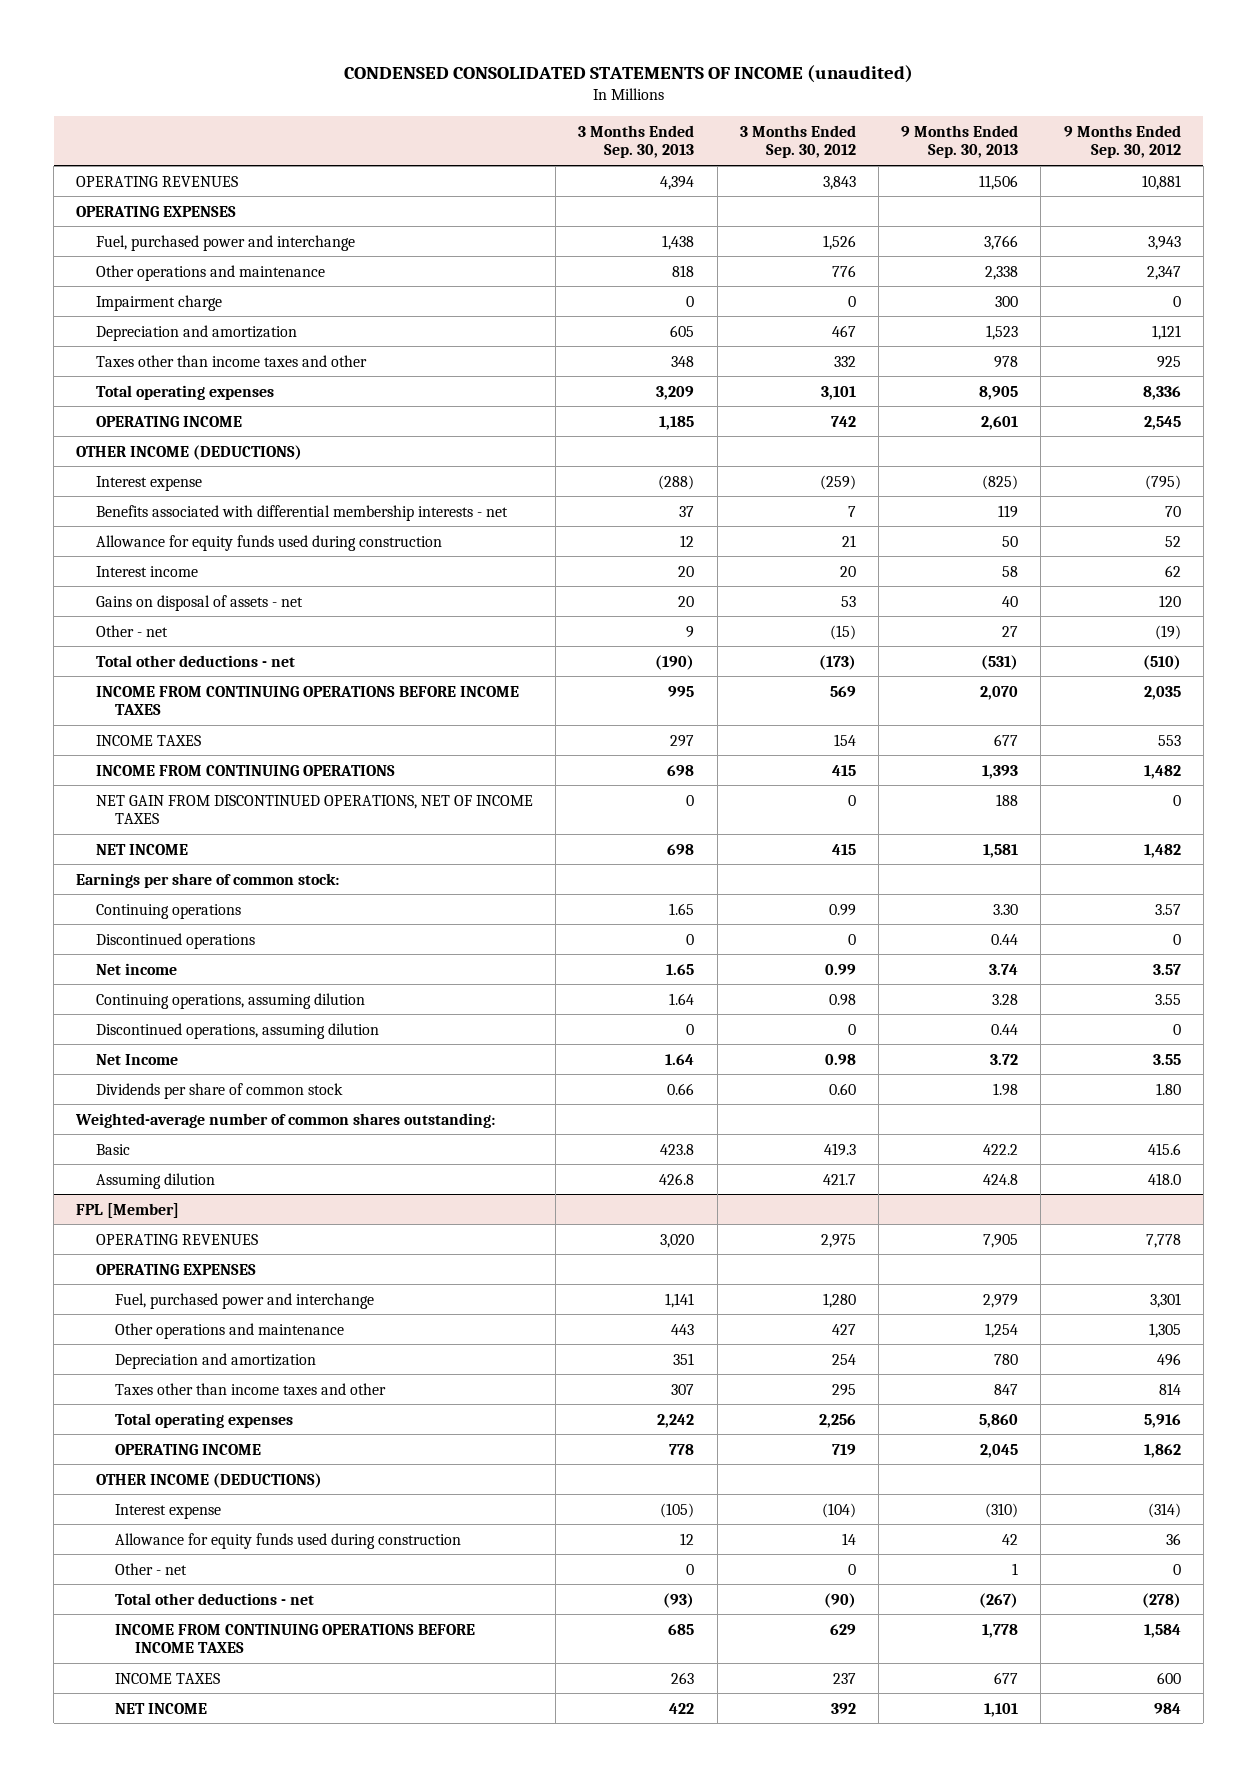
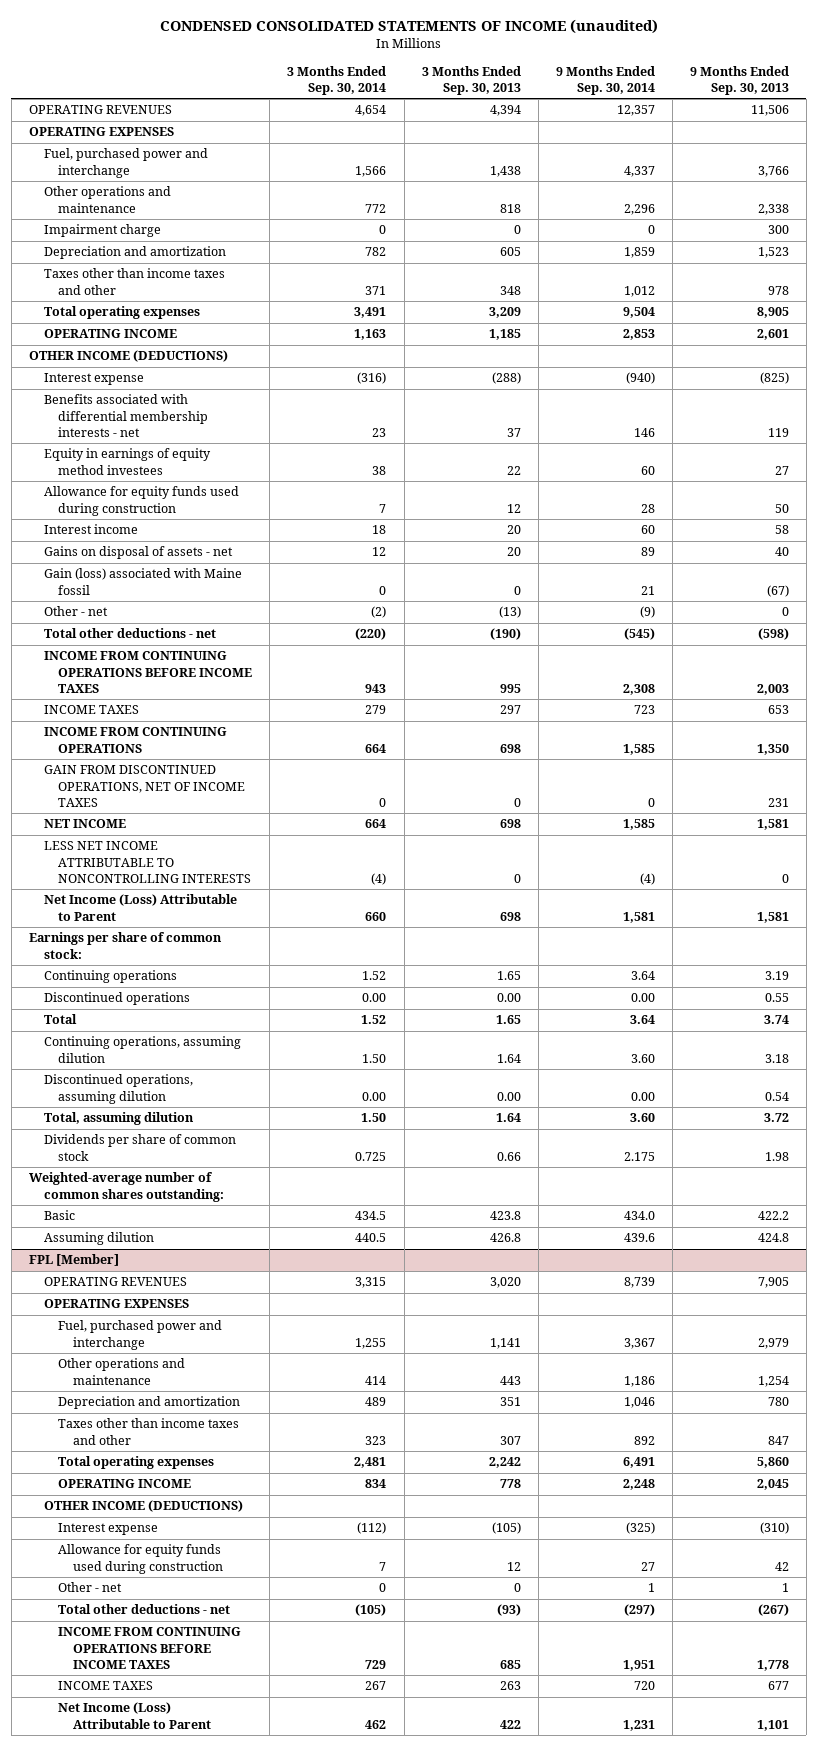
[739,124,856,159] 3 Months Ended Sep. 30, 2012 -> none
[1063,124,1181,159] 9 Months Ended Sep. 30, 2012 -> none
none -> [287,65,387,96] 3 Months Ended Sep. 30, 2014
none -> [555,65,655,96] 9 Months Ended Sep. 30, 2014
none -> [43,448,211,475] Equity in earnings of equity method investees
none -> [43,568,242,595] Gain (loss) associated with Maine fossil
[686,625,695,638] 9 -> [498,606,521,619] (13)
[1002,625,1019,637] 27 -> [781,607,789,617] 0
[981,654,1019,670] (531) -> [757,628,789,641] (598)
[980,685,1019,700] 2,070 -> [756,683,789,695] 2,003
[994,733,1019,746] 677 -> [767,705,789,715] 653
[982,764,1019,779] 1,393 -> [756,743,789,755] 1,350
[95,794,533,825] NET GAIN FROM DISCONTINUED OPERATIONS, NET OF INCOME TAXES -> [43,765,246,807] GAIN FROM DISCONTINUED OPERATIONS, NET OF INCOME TAXES
[996,793,1019,806] 188 -> [767,797,789,807] 231
none -> [43,841,252,883] LESS NET INCOME ATTRIBUTABLE TO NONCONTROLLING INTERESTS
none -> [43,894,237,921] Net Income (Loss) Attributable to Parent
[993,903,1019,915] 3.30 -> [764,971,789,981] 3.19
[686,933,695,945] 0 -> [496,993,521,1003] 0.00
[991,933,1019,945] 0.44 -> [764,993,789,1003] 0.55
[95,962,177,975] Net income -> [43,1014,77,1025] Total
[992,993,1019,1005] 3.28 -> [764,1053,789,1063] 3.18
[686,1023,695,1035] 0 -> [496,1091,521,1101] 0.00
[991,1023,1019,1035] 0.44 -> [764,1091,789,1101] 0.54
[95,1053,178,1065] Net Income -> [43,1112,194,1126] Total, assuming dilution
[115,1702,208,1714] NET INCOME -> [58,1702,212,1729] Net Income (Loss) Attributable to Parent

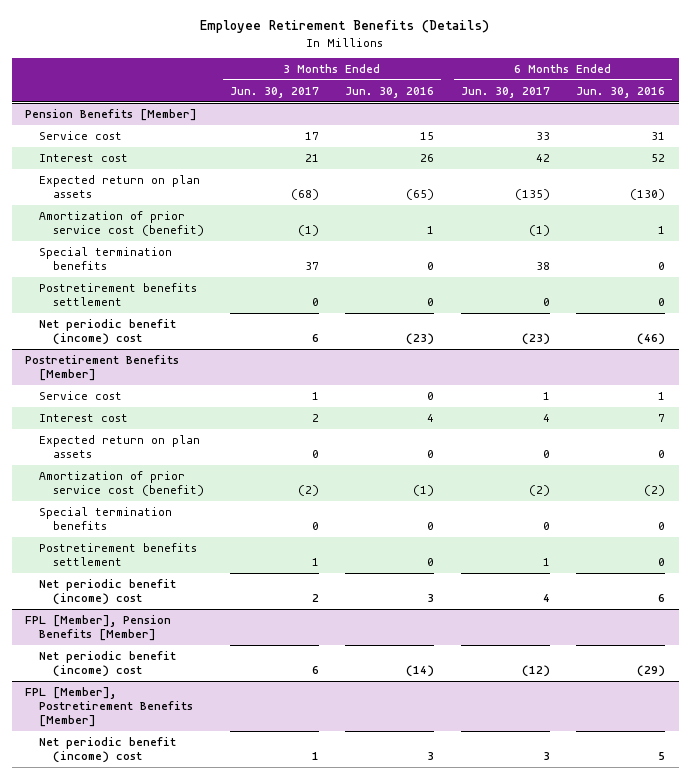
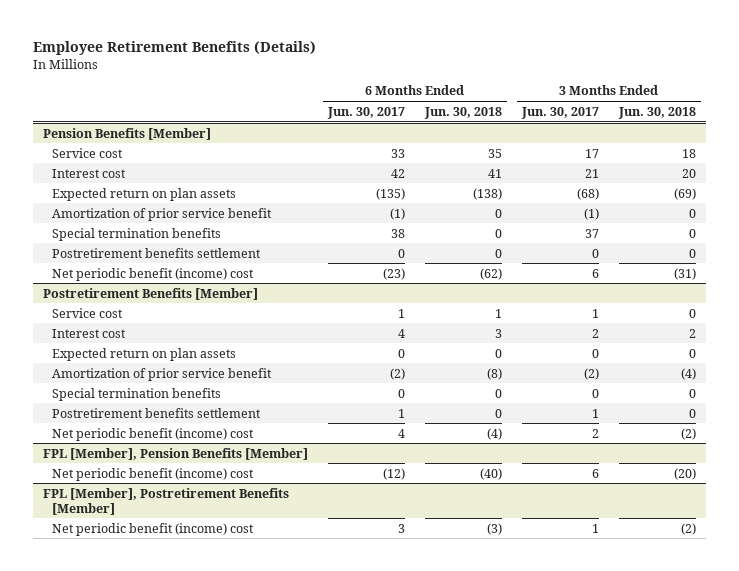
[345,86,435,98] Jun. 30, 2016 -> none
[576,86,666,98] Jun. 30, 2016 -> none
none -> [424,106,503,119] Jun. 30, 2018
none -> [617,106,696,119] Jun. 30, 2018
[38,210,204,236] Amortization of prior service cost (benefit) -> [52,207,273,221] Amortization of prior service benefit
[38,470,204,496] Amortization of prior service cost (benefit) -> [52,367,273,381] Amortization of prior service benefit

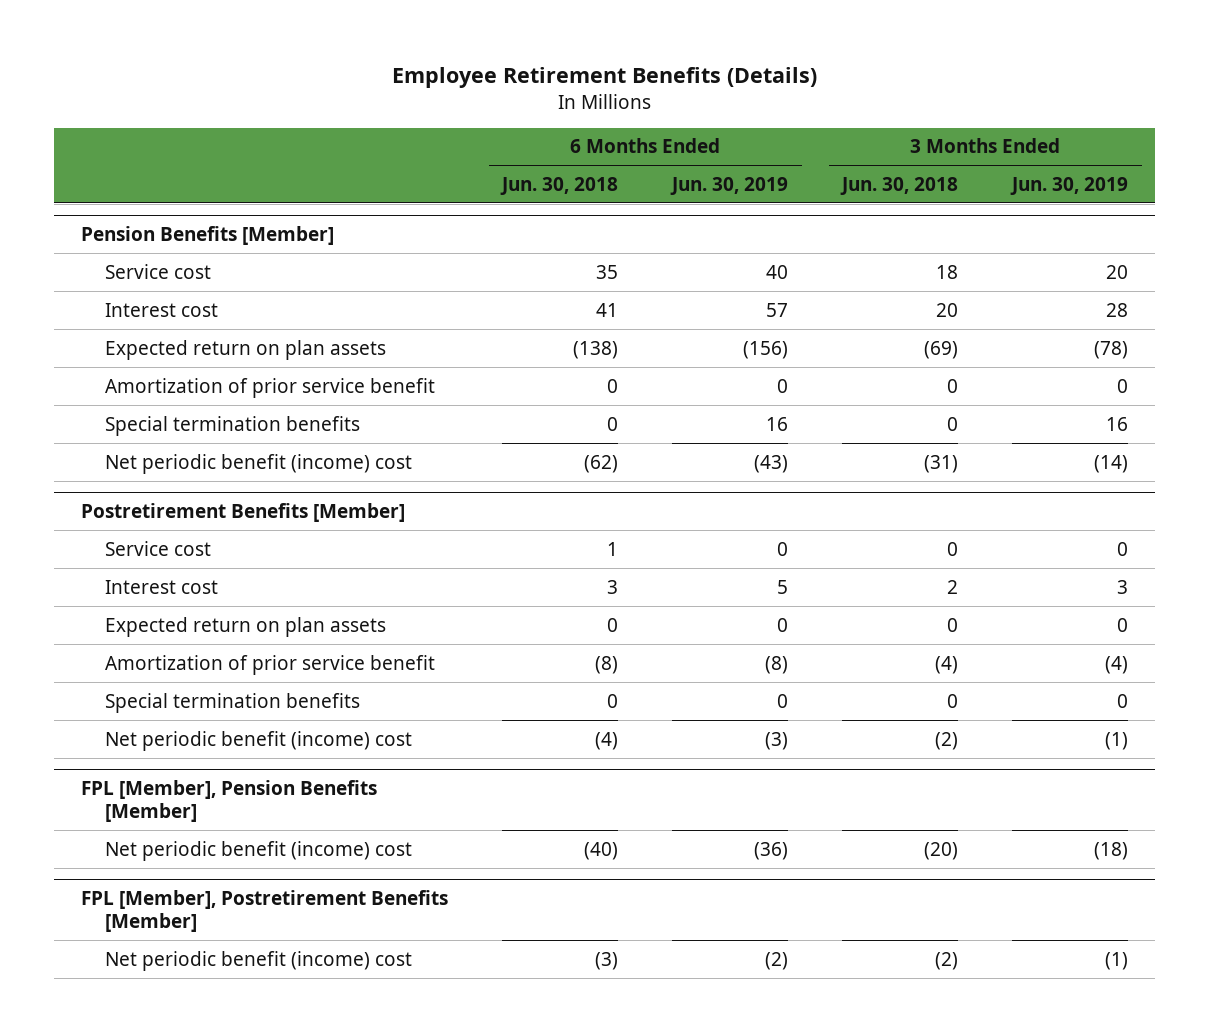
[327,106,406,119] Jun. 30, 2017 -> none
[520,106,599,119] Jun. 30, 2017 -> none
none -> [670,176,789,195] Jun. 30, 2019
none -> [1010,176,1129,195] Jun. 30, 2019
[52,247,262,258] Postretirement benefits settlement -> none
[52,407,262,418] Postretirement benefits settlement -> none

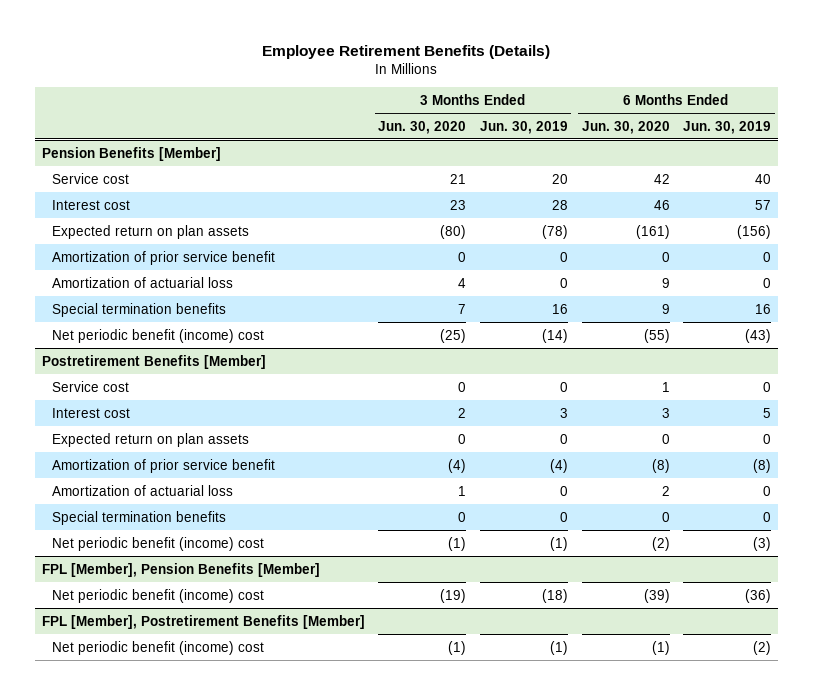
[500,176,619,195] Jun. 30, 2018 -> none
[840,176,959,195] Jun. 30, 2018 -> none
none -> [378,120,467,134] Jun. 30, 2020
none -> [581,120,670,134] Jun. 30, 2020
none -> [51,276,233,288] Amortization of actuarial loss
none -> [51,484,233,496] Amortization of actuarial loss

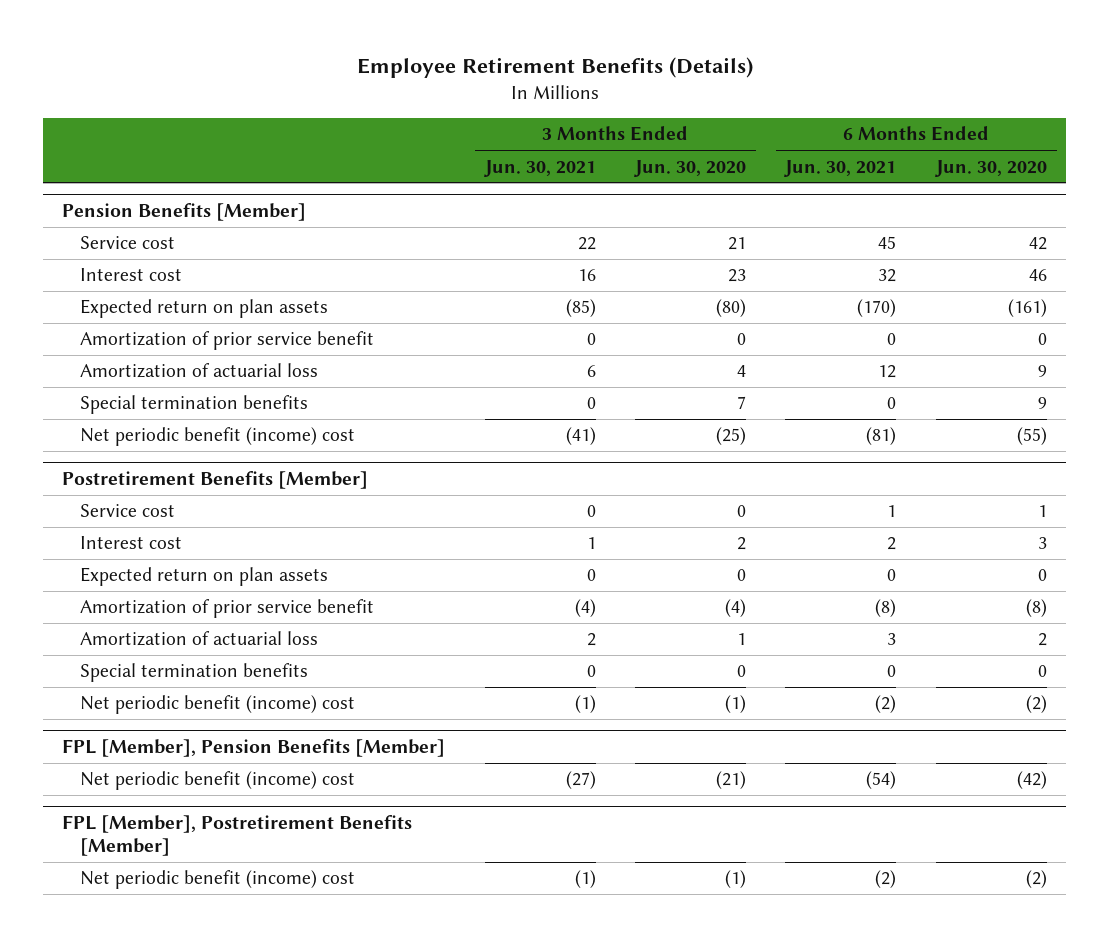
[479,120,568,134] Jun. 30, 2019 -> none
[683,120,772,134] Jun. 30, 2019 -> none
none -> [483,159,596,177] Jun. 30, 2021
none -> [784,159,897,177] Jun. 30, 2021
[440,588,467,603] (19) -> [716,771,747,790] (21)
[643,588,670,603] (39) -> [1016,771,1047,790] (42)
[651,640,670,655] (1) -> [1025,870,1047,889] (2)

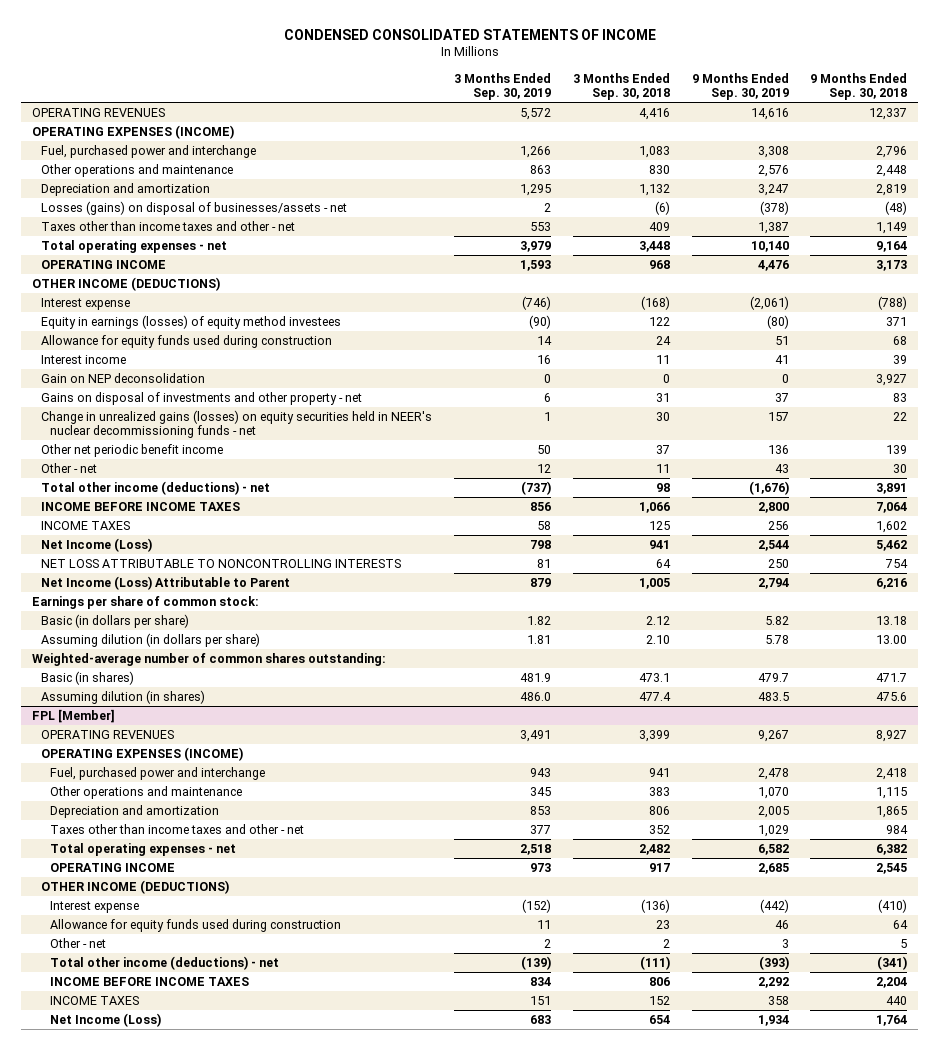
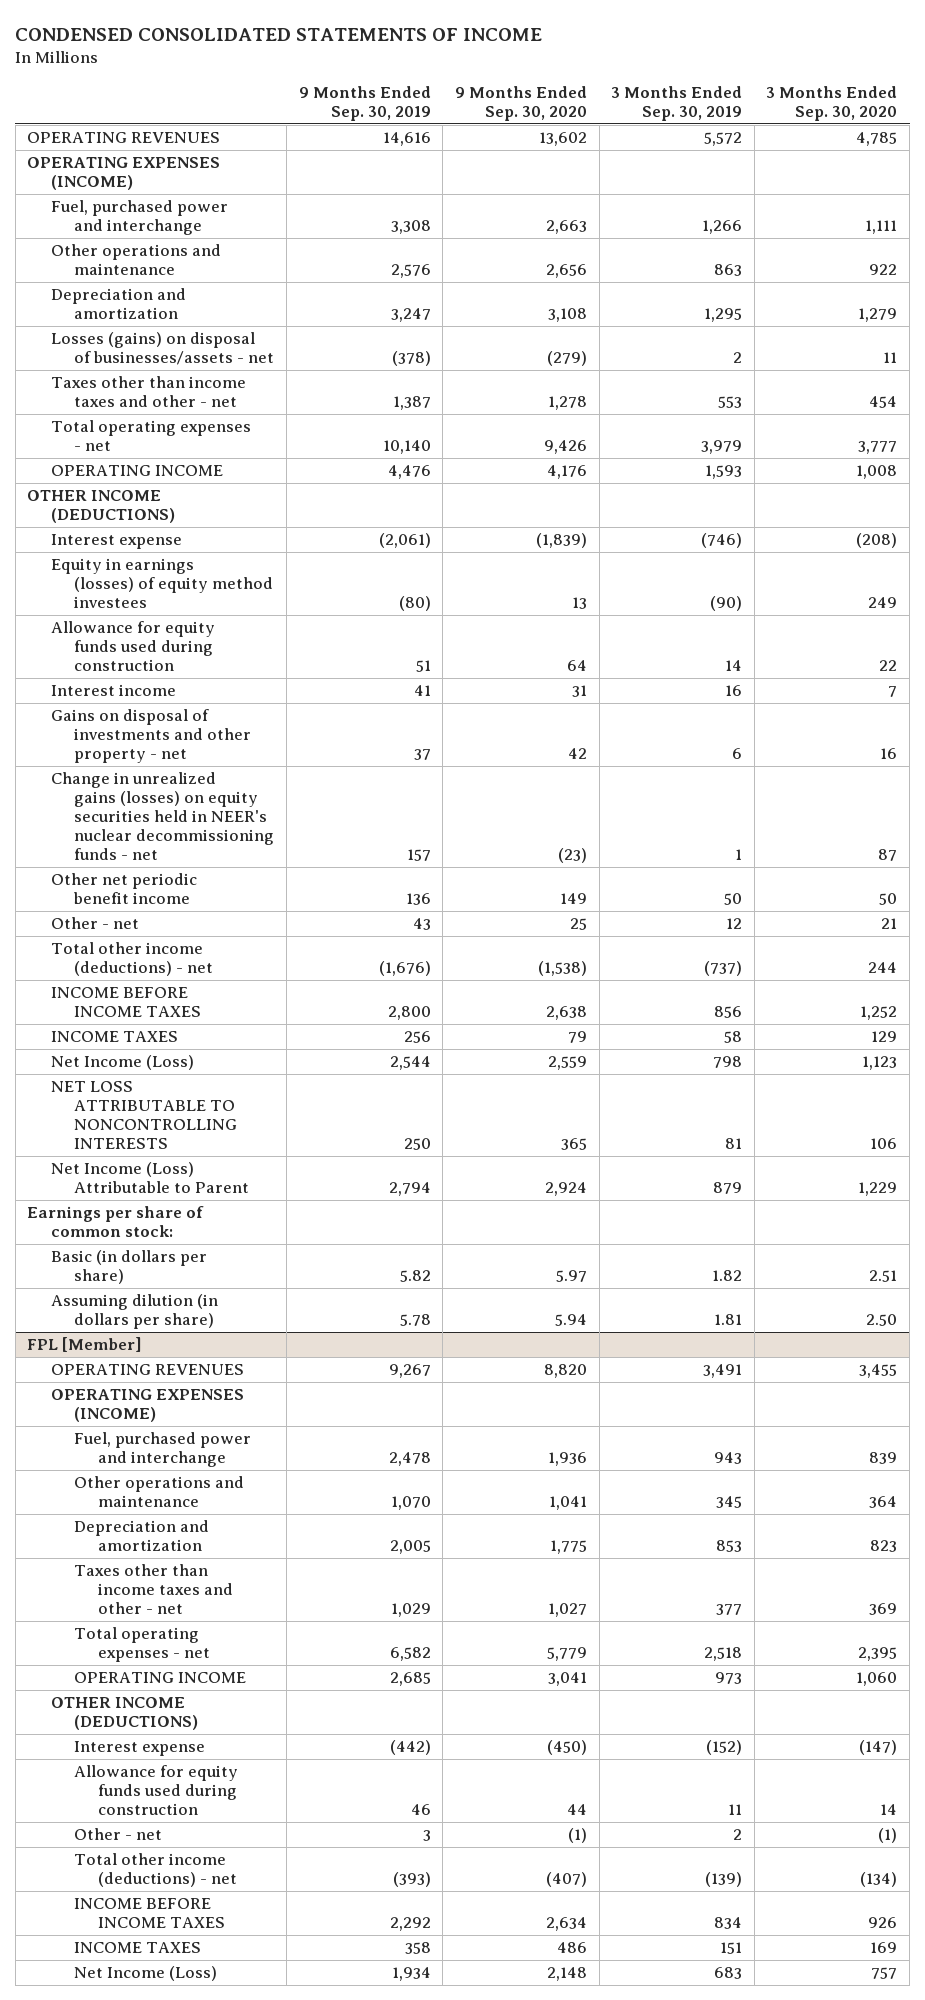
[572,72,670,100] 3 Months Ended Sep. 30, 2018 -> none
[810,72,908,100] 9 Months Ended Sep. 30, 2018 -> none
none -> [454,85,587,121] 9 Months Ended Sep. 30, 2020
none -> [766,85,898,121] 3 Months Ended Sep. 30, 2020
[40,372,205,383] Gain on NEP deconsolidation -> none
[31,652,386,666] Weighted-average number of common shares outstanding: -> none
[40,670,134,685] Basic (in shares) -> none
[40,689,205,704] Assuming dilution (in shares) -> none

